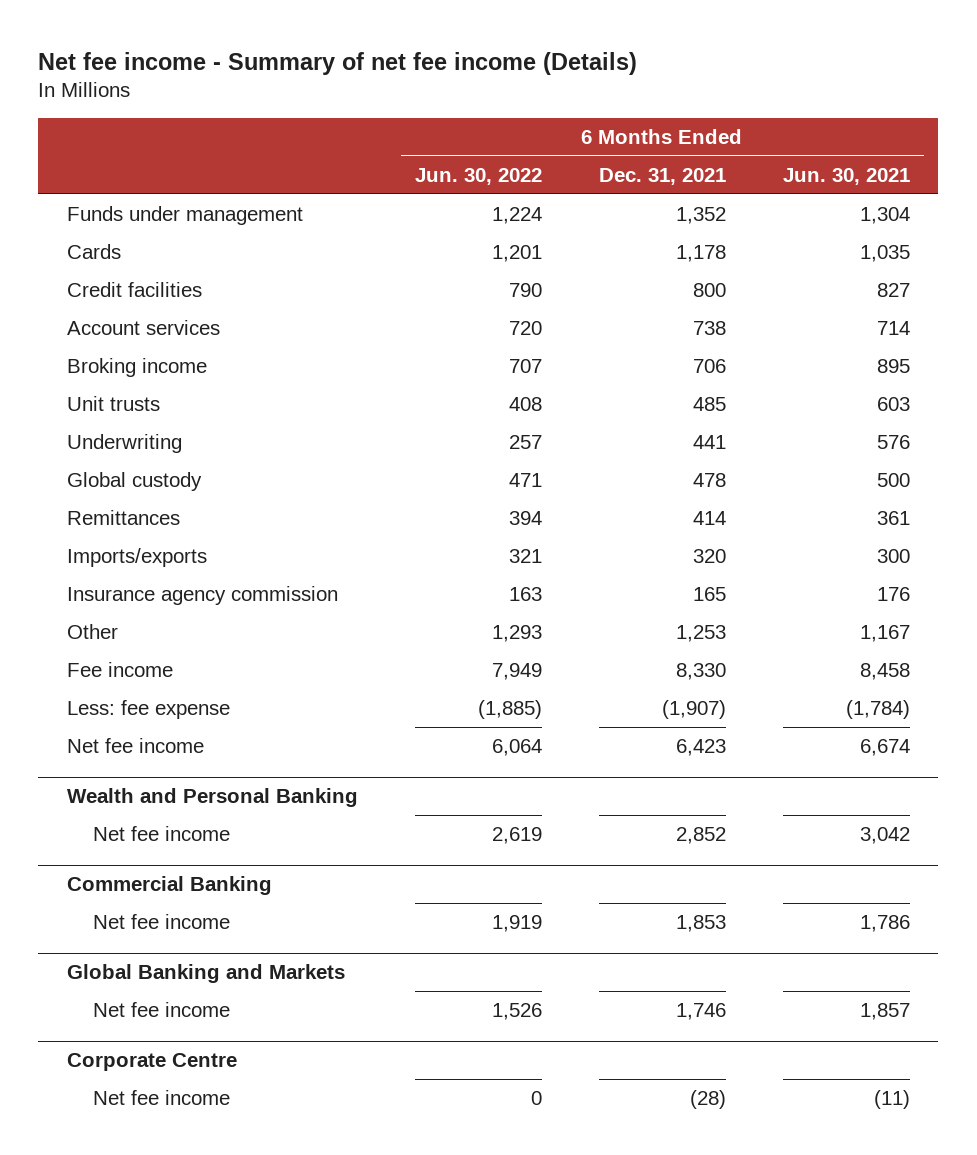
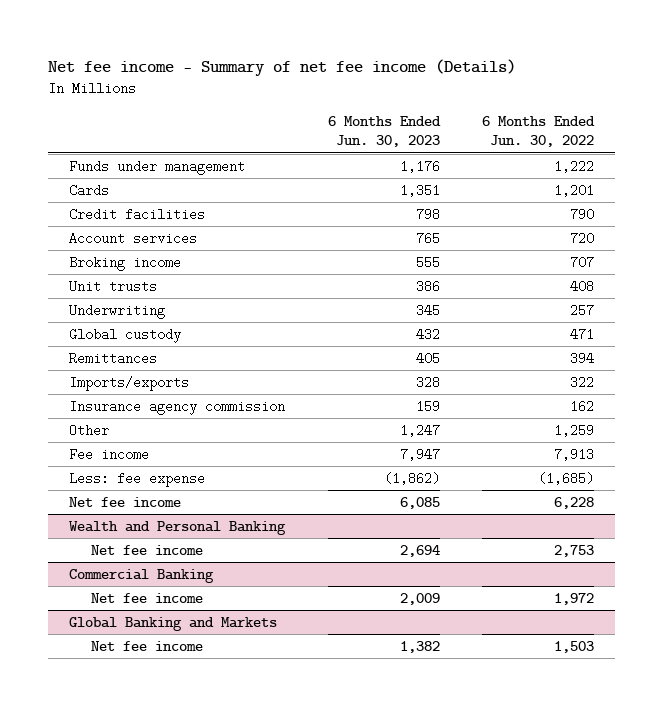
[598,167,726,185] Dec. 31, 2021 -> none
[782,167,910,185] Jun. 30, 2021 -> none
none -> [327,115,441,148] 6 Months Ended Jun. 30, 2023
[491,206,542,224] 1,224 -> [554,160,595,174] 1,222
[508,548,542,563] 321 -> [570,376,595,390] 322
[508,586,542,601] 163 -> [570,400,595,414] 162
[491,624,542,642] 1,293 -> [554,424,595,438] 1,259
[491,662,542,680] 7,949 -> [554,448,595,462] 7,913
[477,699,542,719] (1,885) -> [538,472,595,486] (1,685)
[491,738,542,756] 6,064 -> [554,497,595,510] 6,228
[491,826,542,844] 2,619 -> [554,545,595,558] 2,753
[491,914,542,932] 1,919 -> [554,593,595,606] 1,972
[66,1053,237,1072] Corporate Centre -> none
[92,1089,230,1105] Net fee income -> none
[491,1002,542,1020] 1,526 -> [554,641,595,654] 1,503

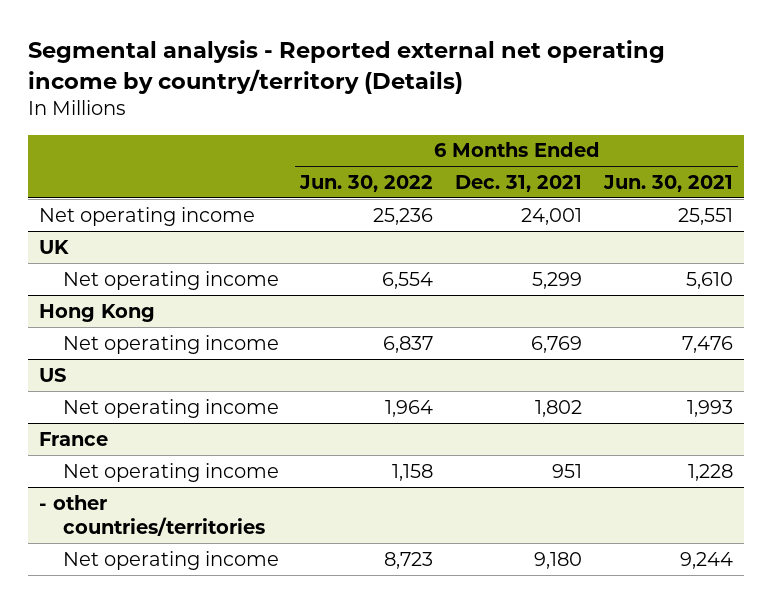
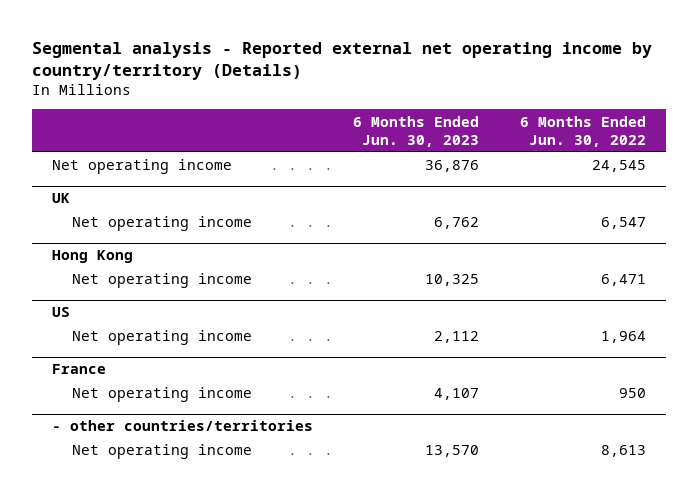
[455,174,583,192] Dec. 31, 2021 -> none
[602,174,733,192] Jun. 30, 2021 -> none
none -> [353,115,480,147] 6 Months Ended Jun. 30, 2023
[373,207,434,225] 25,236 -> [591,160,646,173] 24,545
[382,271,434,289] 6,554 -> [600,217,646,230] 6,547
[383,335,434,353] 6,837 -> [600,274,646,287] 6,471
[392,463,434,481] 1,158 -> [618,388,646,399] 950
[384,551,434,569] 8,723 -> [600,445,646,458] 8,613

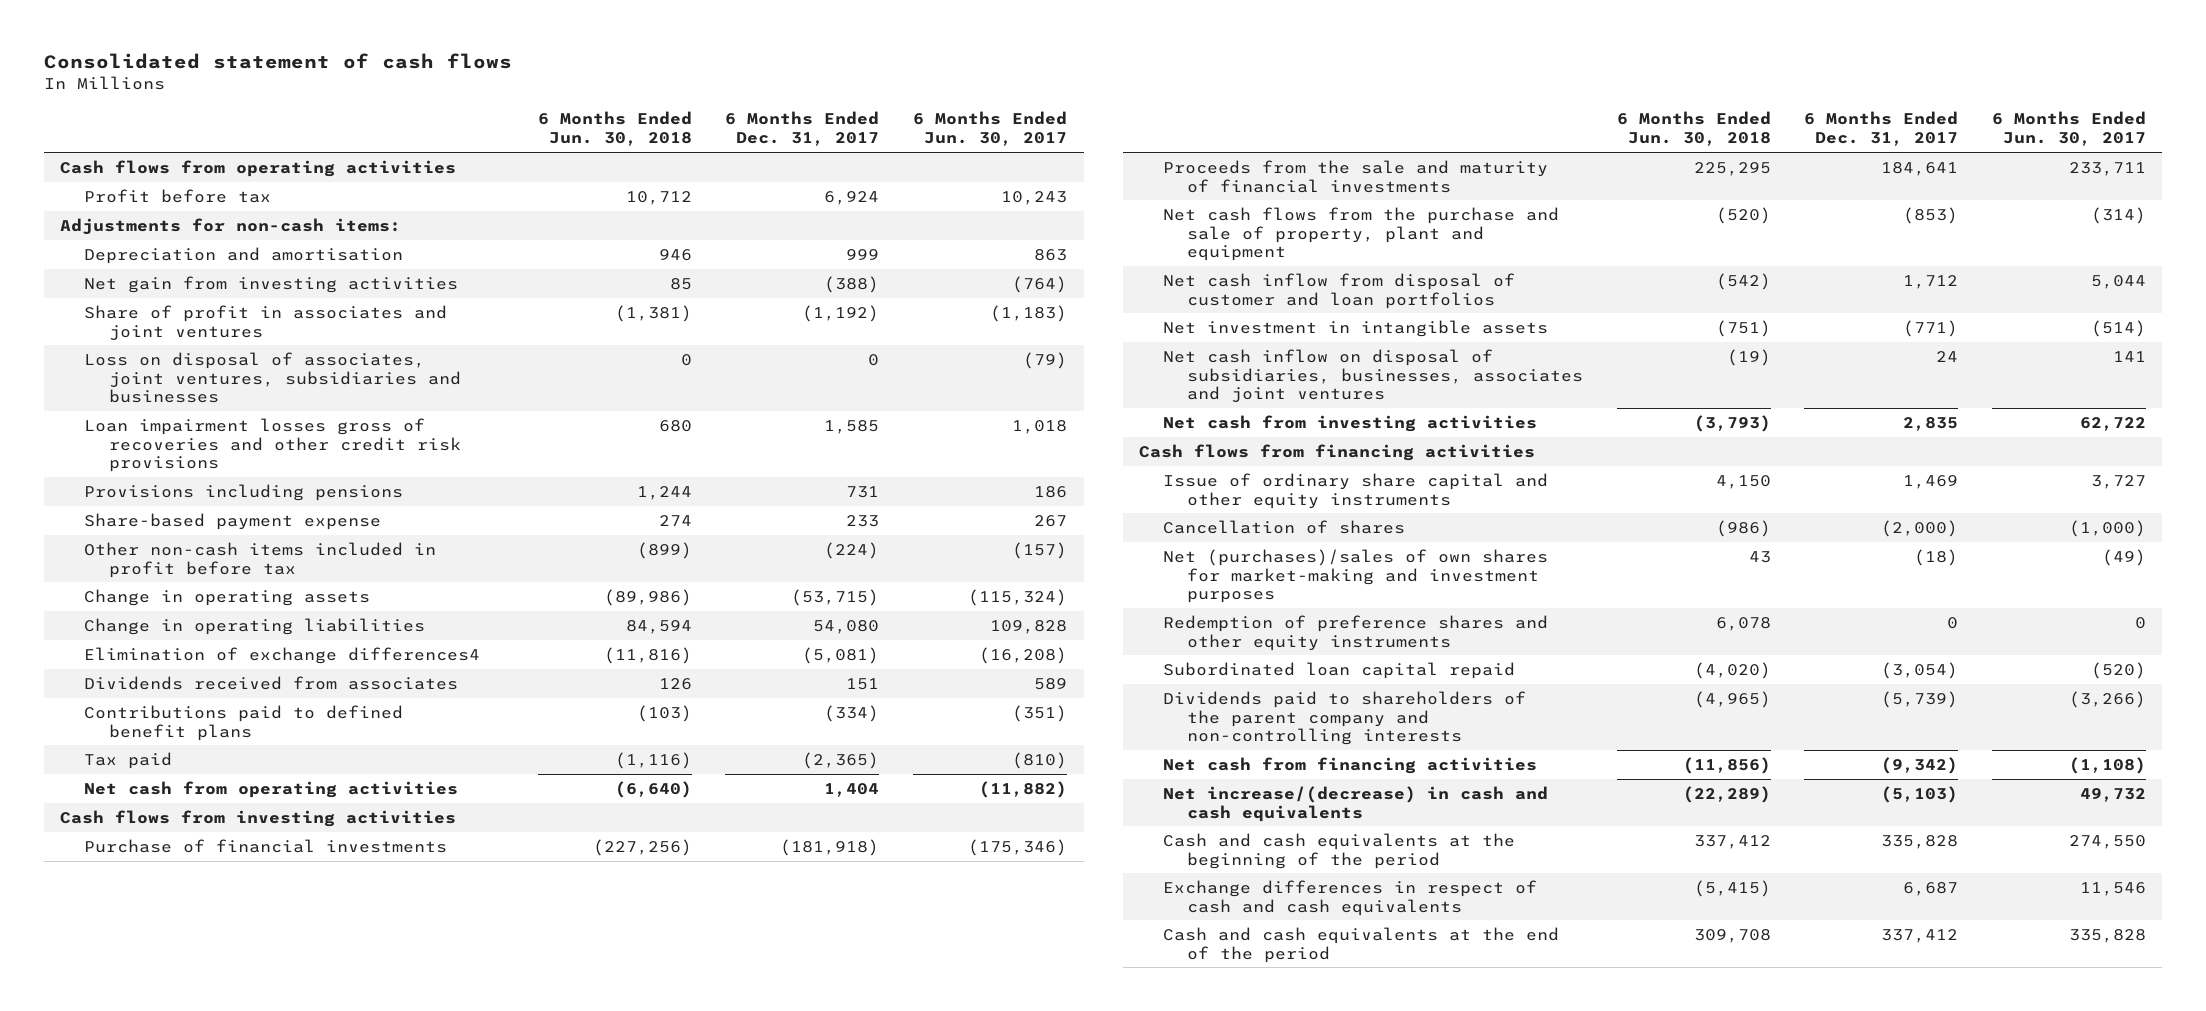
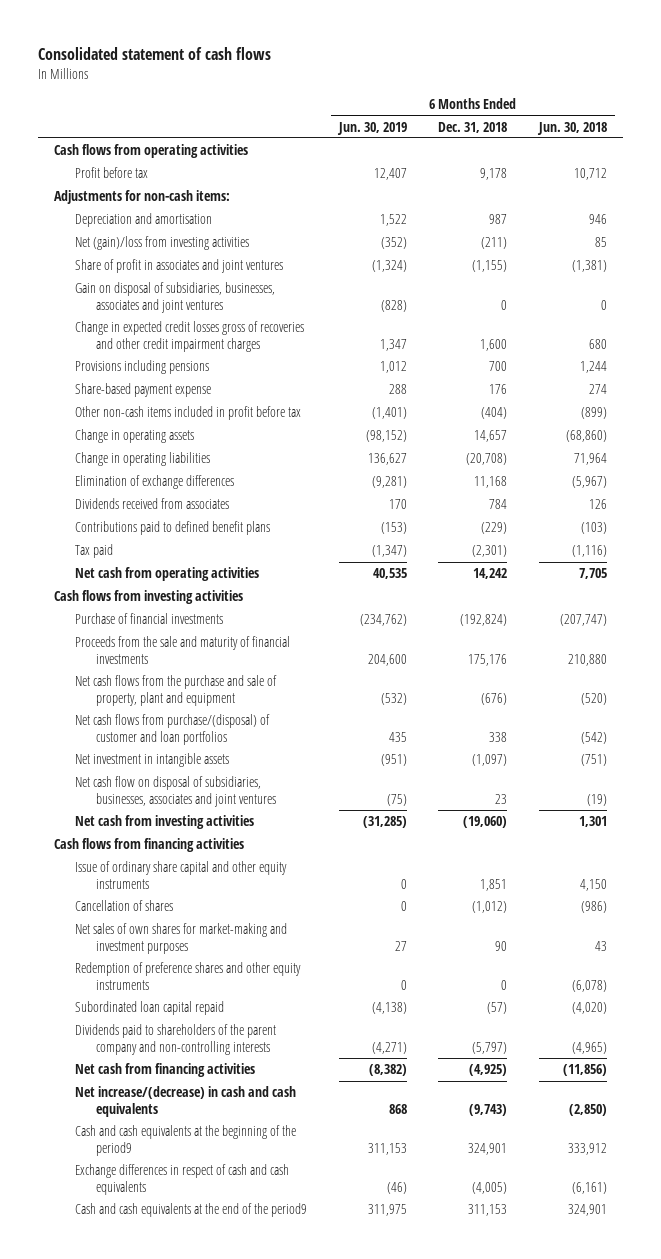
[725,111,880,147] 6 Months Ended Dec. 31, 2017 -> none
[912,111,1067,147] 6 Months Ended Jun. 30, 2017 -> none
none -> [336,121,407,135] Jun. 30, 2019
none -> [438,121,508,133] Dec. 31, 2018
[84,275,459,293] Net gain from investing activities -> [75,236,250,251] Net (gain)/loss from investing activities
[84,351,461,404] Loss on disposal of associates, joint ventures, subsidiaries and businesses -> [75,282,276,313] Gain on disposal of subsidiaries, businesses, associates and joint ventures
[84,417,461,473] Loan impairment losses gross of recoveries and other credit risk provisions -> [75,321,305,352] Change in expected credit losses gross of recoveries and other credit impairment charges
[603,588,692,606] (89,986) -> [565,430,607,443] (68,860)
[625,619,692,634] 84,594 -> [573,453,607,466] 71,964
[84,646,481,664] Elimination of exchange differences4 -> [75,475,235,490] Elimination of exchange differences
[603,646,692,664] (11,816) -> [571,476,607,489] (5,967)
[614,780,692,798] (6,640) -> [578,568,607,580] 7,705
[592,838,692,856] (227,256) -> [559,614,607,627] (207,747)
[1693,161,1771,176] 225,295 -> [567,653,607,666] 210,880
[1163,272,1516,309] Net cash inflow from disposal of customer and loan portfolios -> [75,714,271,745] Net cash flows from purchase/(disposal) of customer and loan portfolios
[1163,348,1584,404] Net cash inflow on disposal of subsidiaries, businesses, associates and joint ventures -> [75,776,276,807] Net cash flow on disposal of subsidiaries, businesses, associates and joint ventures
[1693,414,1771,432] (3,793) -> [578,816,607,828] 1,301
[1163,548,1549,604] Net (purchases)/sales of own shares for market-making and investment purposes -> [75,923,288,954] Net sales of own shares for market-making and investment purposes
[1715,616,1771,631] 6,078 -> [571,979,607,992] (6,078)
[1682,785,1771,803] (22,289) -> [568,1103,607,1116] (2,850)
[1163,832,1516,869] Cash and cash equivalents at the beginning of the period -> [75,1125,297,1156] Cash and cash equivalents at the beginning of the period9
[1693,834,1771,849] 337,412 -> [567,1142,607,1155] 333,912
[1693,879,1771,897] (5,415) -> [571,1181,607,1194] (6,161)
[1163,926,1560,963] Cash and cash equivalents at the end of the period -> [75,1203,308,1218] Cash and cash equivalents at the end of the period9
[1693,928,1771,943] 309,708 -> [567,1204,607,1217] 324,901

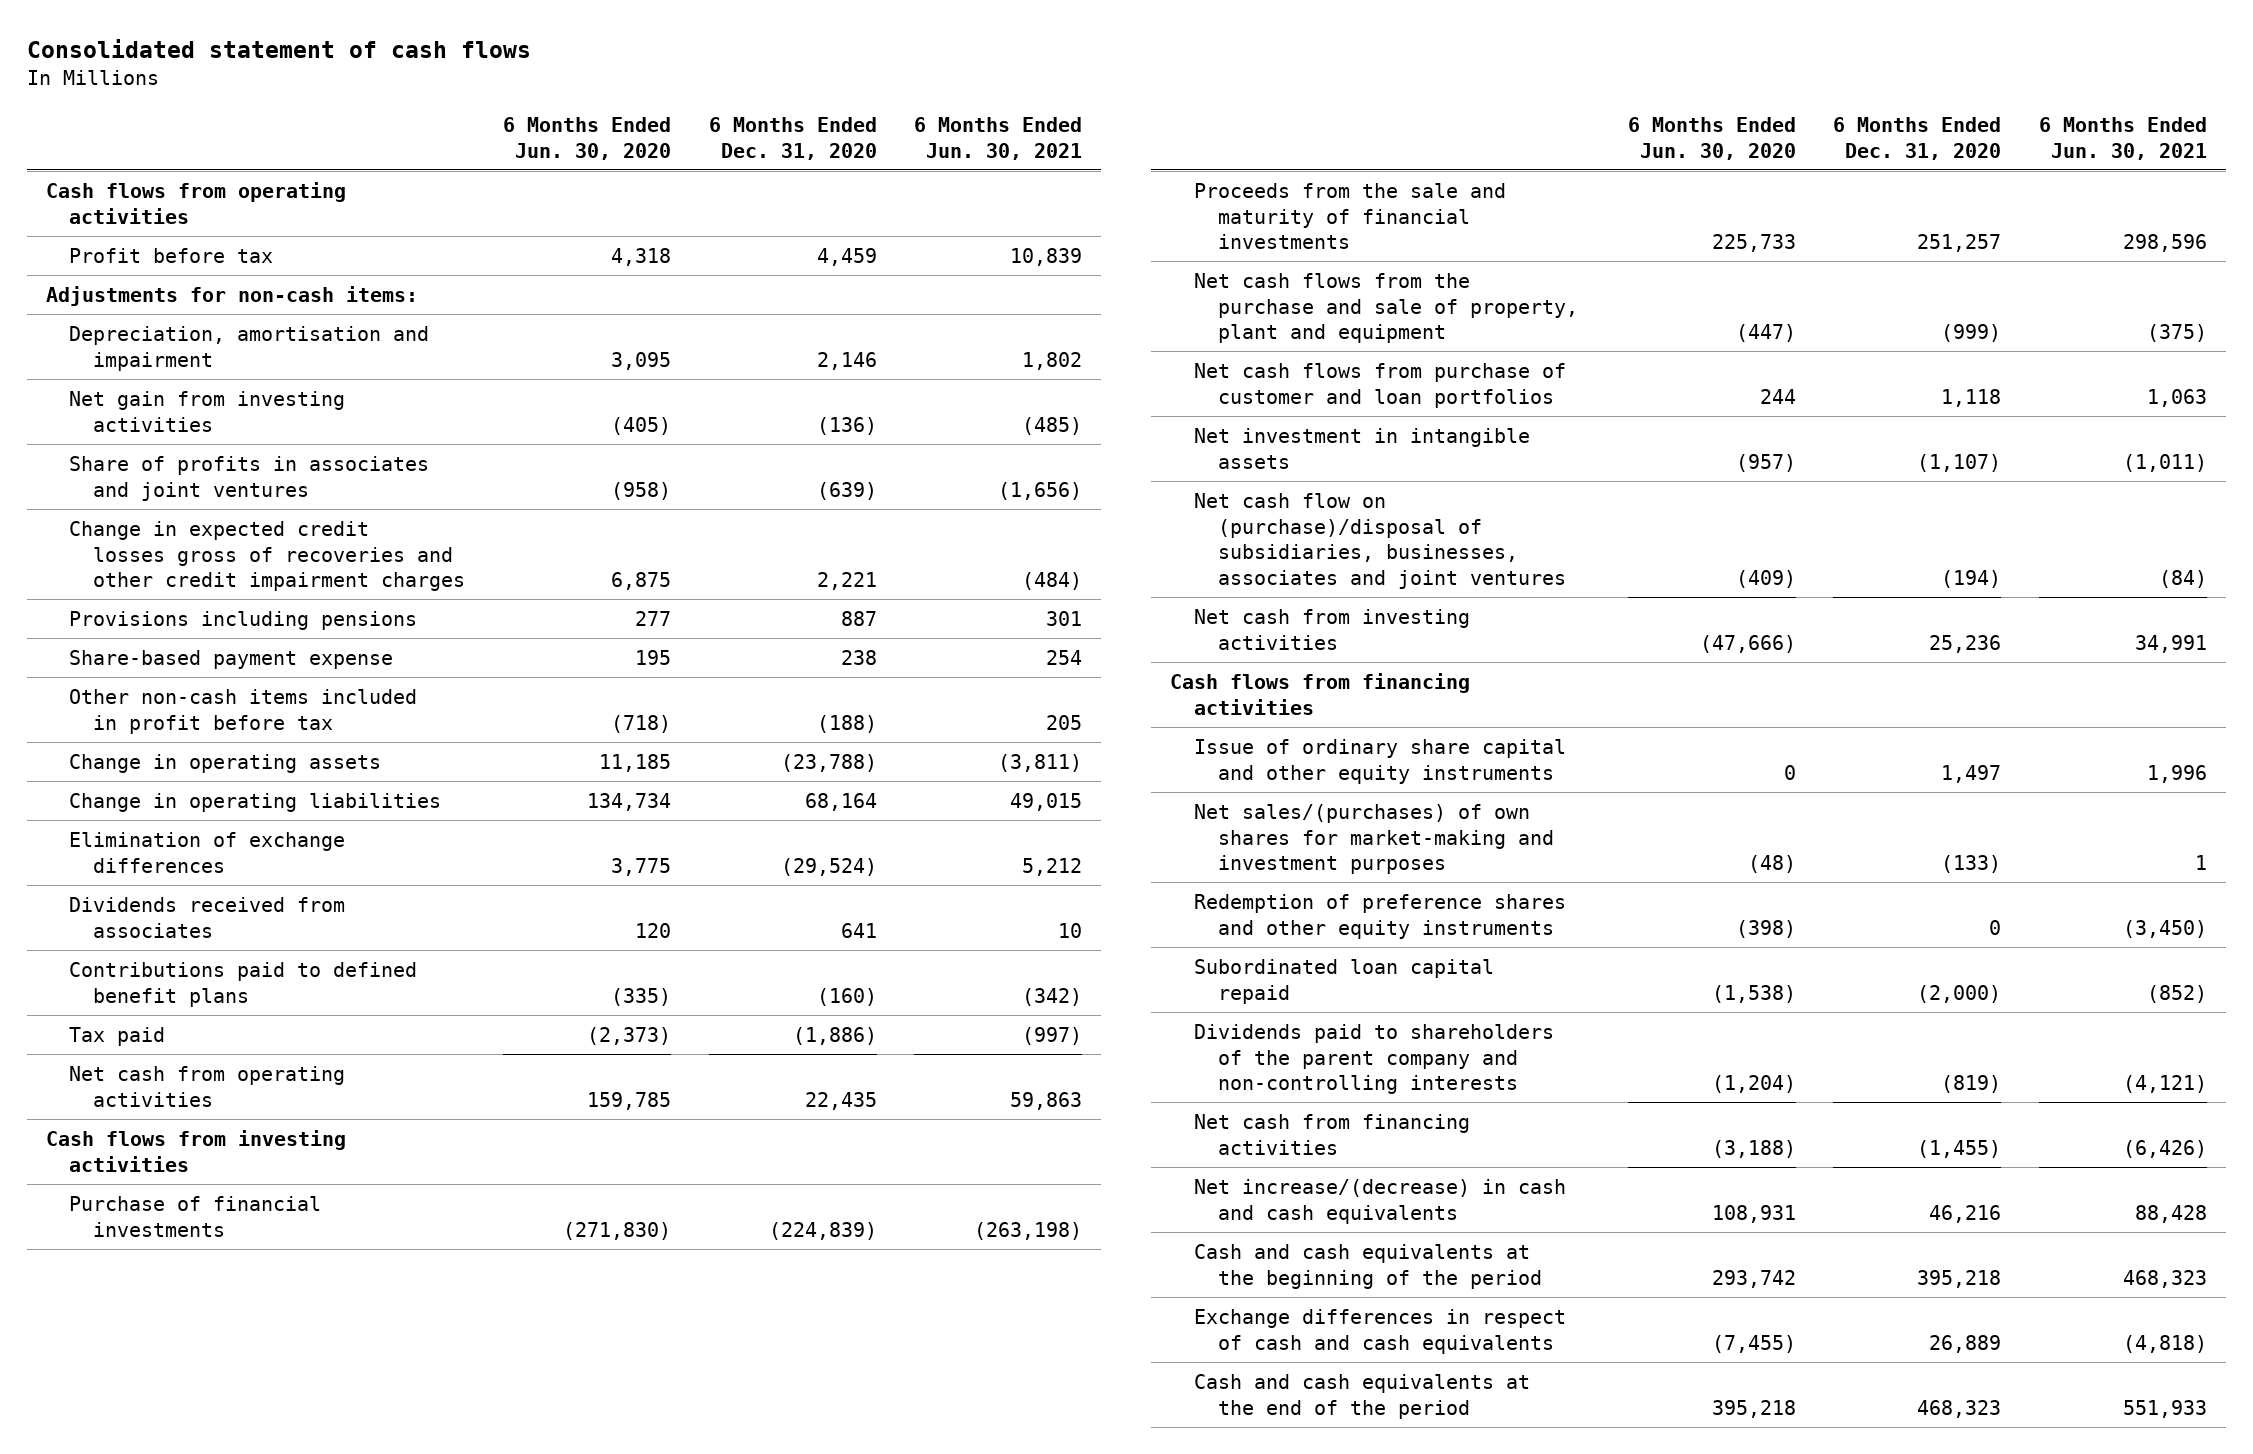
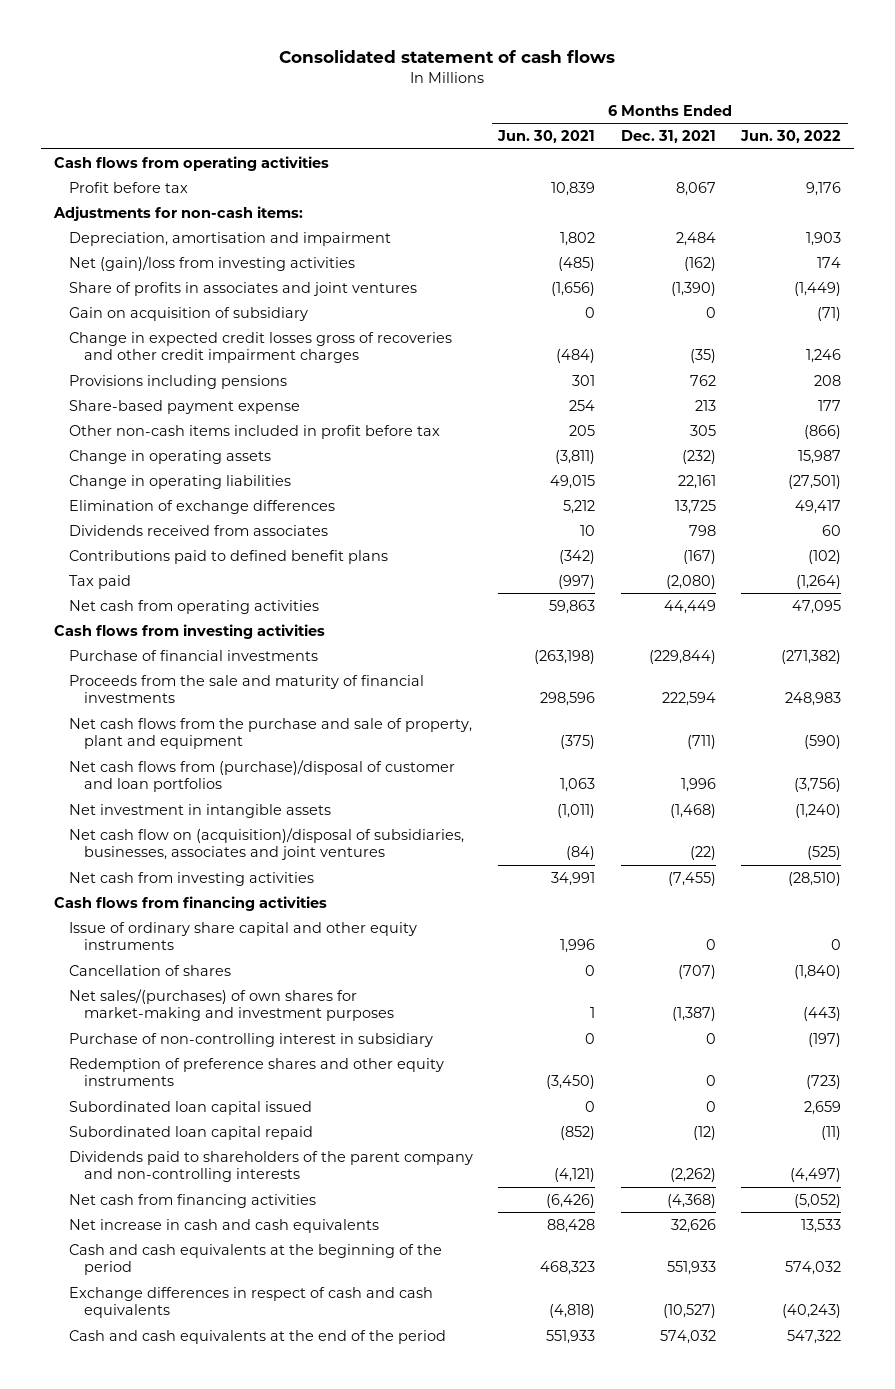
[502,116,671,160] 6 Months Ended Jun. 30, 2020 -> none
[708,116,877,160] 6 Months Ended Dec. 31, 2020 -> none
none -> [620,129,716,143] Dec. 31, 2021
none -> [740,129,842,143] Jun. 30, 2022
[69,390,346,432] Net gain from investing activities -> [68,255,355,271] Net (gain)/loss from investing activities
none -> [68,306,308,321] Gain on acquisition of subsidiary
[1194,362,1567,408] Net cash flows from purchase of customer and loan portfolios -> [68,759,455,793] Net cash flows from (purchase)/disposal of customer and loan portfolios
[1194,492,1566,589] Net cash flow on (purchase)/disposal of subsidiaries, businesses, associates and joint ventures -> [68,827,464,861] Net cash flow on (acquisition)/disposal of subsidiaries, businesses, associates and joint ventures
none -> [68,964,231,976] Cancellation of shares
none -> [68,1032,433,1047] Purchase of non-controlling interest in subsidiary
none -> [68,1100,312,1115] Subordinated loan capital issued
[1194,1178,1567,1224] Net increase/(decrease) in cash and cash equivalents -> [68,1218,379,1233] Net increase in cash and cash equivalents

